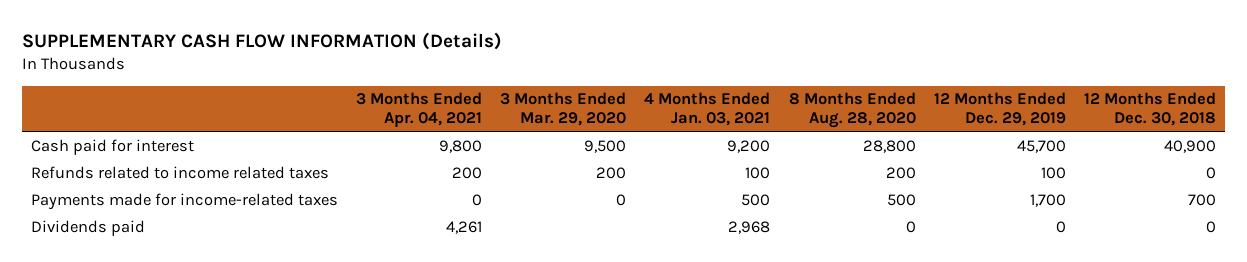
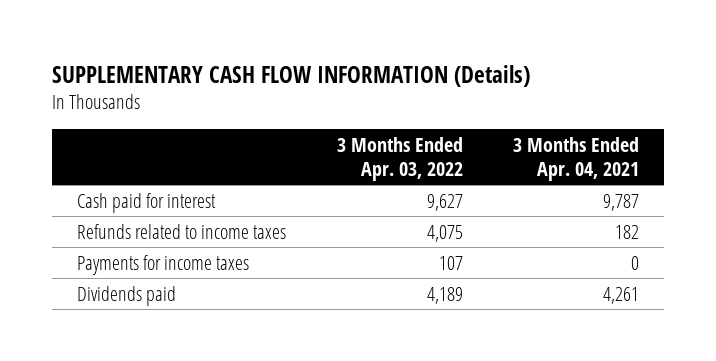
[500,92,627,127] 3 Months Ended Mar. 29, 2020 -> none
[644,92,771,127] 4 Months Ended Jan. 03, 2021 -> none
[788,92,916,129] 8 Months Ended Aug. 28, 2020 -> none
[933,92,1066,127] 12 Months Ended Dec. 29, 2019 -> none
[1084,92,1217,127] 12 Months Ended Dec. 30, 2018 -> none
none -> [336,136,463,181] 3 Months Ended Apr. 03, 2022
[438,139,482,153] 9,800 -> [602,193,639,211] 9,787
[30,165,329,179] Refunds related to income related taxes -> [77,223,287,239] Refunds related to income taxes
[451,166,482,179] 200 -> [614,224,639,239] 182
[30,192,338,210] Payments made for income-related taxes -> [77,254,250,275] Payments for income taxes

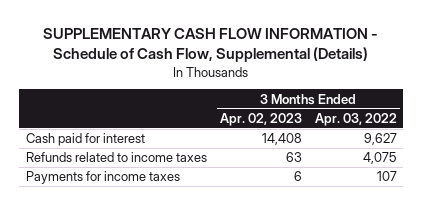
[51,64,530,87] SUPPLEMENTARY CASH FLOW INFORMATION (Details) -> [43,28,379,63] SUPPLEMENTARY CASH FLOW INFORMATION - Schedule of Cash Flow, Supplemental (Details)
[512,136,639,181] 3 Months Ended Apr. 04, 2021 -> none
none -> [219,113,302,127] Apr. 02, 2023
[77,285,177,306] Dividends paid -> none

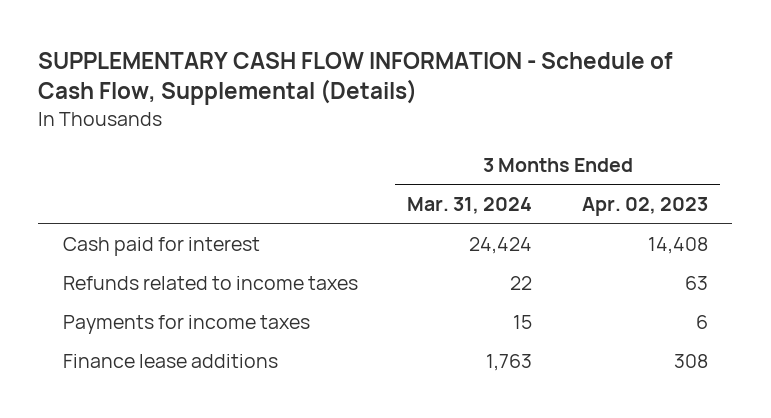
[314,113,397,127] Apr. 03, 2022 -> none
none -> [407,196,533,214] Mar. 31, 2024
none -> [63,353,279,368] Finance lease additions

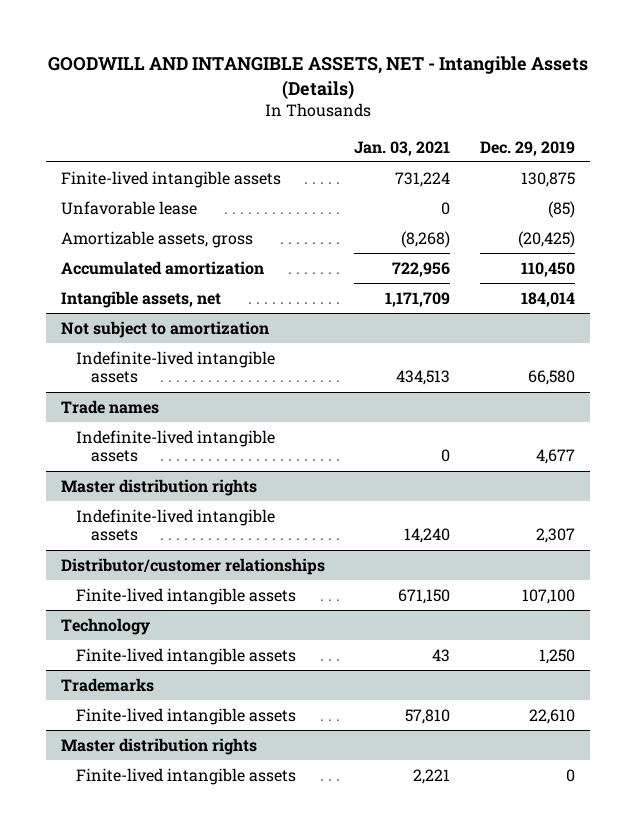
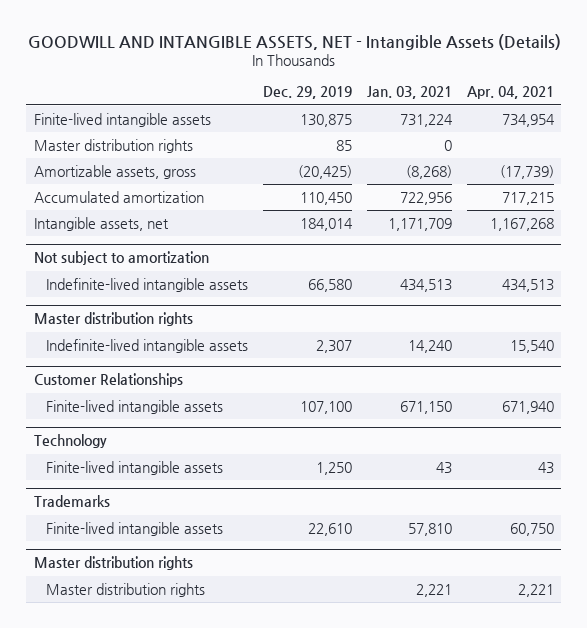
none -> [466,86,554,100] Apr. 04, 2021
[60,200,197,215] Unfavorable lease -> none
none -> [33,138,193,153] Master distribution rights
[60,399,159,414] Trade names -> none
[75,429,275,463] Indefinite-lived intangible assets -> none
[60,557,325,575] Distributor/customer relationships -> [33,373,183,388] Customer Relationships
[75,767,296,785] Finite-lived intangible assets -> none
none -> [46,582,206,597] Master distribution rights

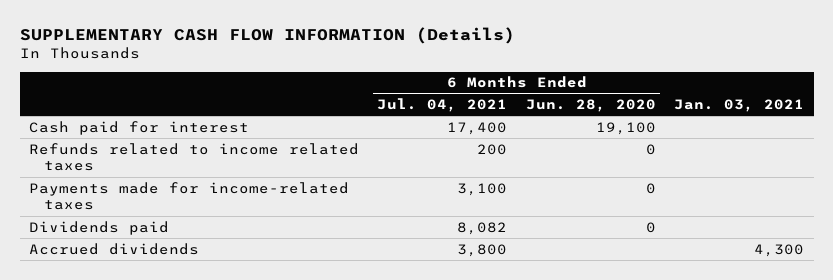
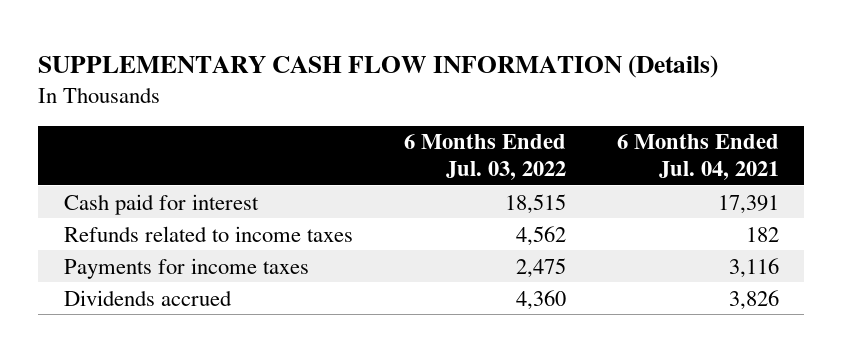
[525,99,656,113] Jun. 28, 2020 -> none
[674,99,805,113] Jan. 03, 2021 -> none
none -> [403,134,566,180] 6 Months Ended Jul. 03, 2022
[28,220,169,235] Dividends paid -> none
[447,121,508,135] 17,400 -> [717,194,779,214] 17,391
[28,142,359,172] Refunds related to income related taxes -> [63,225,353,242] Refunds related to income taxes
[477,143,508,155] 200 -> [745,226,779,242] 182
[28,181,349,211] Payments made for income-related taxes -> [63,257,309,279] Payments for income taxes
[457,182,508,196] 3,100 -> [728,257,779,278] 3,116
[28,242,199,255] Accrued dividends -> [63,289,232,306] Dividends accrued
[457,243,508,257] 3,800 -> [728,289,779,310] 3,826

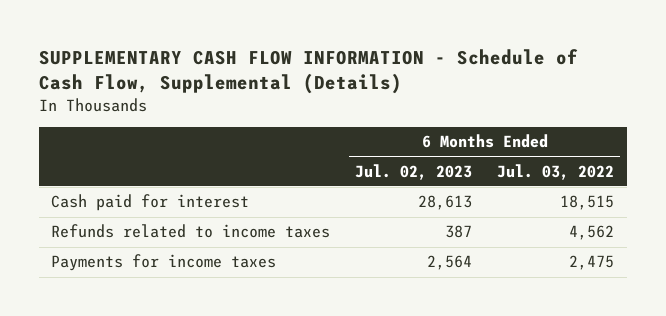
[38,55,719,79] SUPPLEMENTARY CASH FLOW INFORMATION (Details) -> [38,48,578,94] SUPPLEMENTARY CASH FLOW INFORMATION - Schedule of Cash Flow, Supplemental (Details)
[616,134,779,180] 6 Months Ended Jul. 04, 2021 -> none
none -> [355,163,473,180] Jul. 02, 2023
[63,289,232,306] Dividends accrued -> none

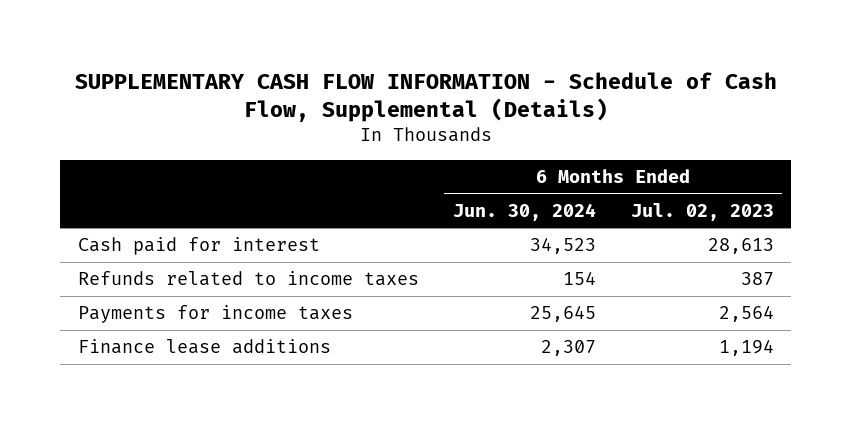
[497,163,615,180] Jul. 03, 2022 -> none
none -> [453,202,597,221] Jun. 30, 2024
none -> [77,339,331,355] Finance lease additions

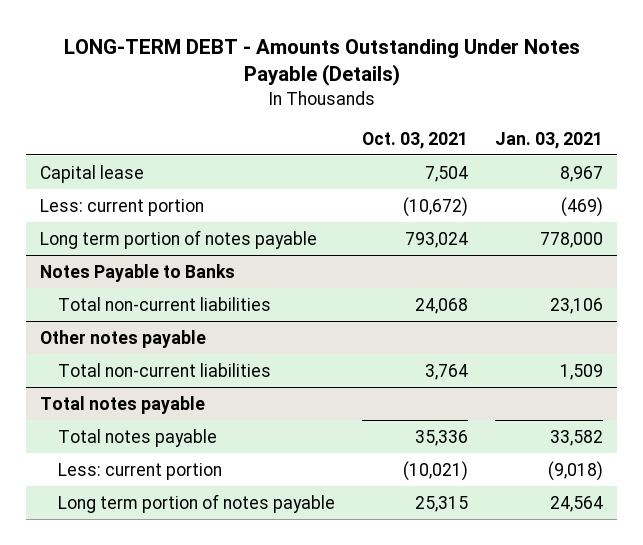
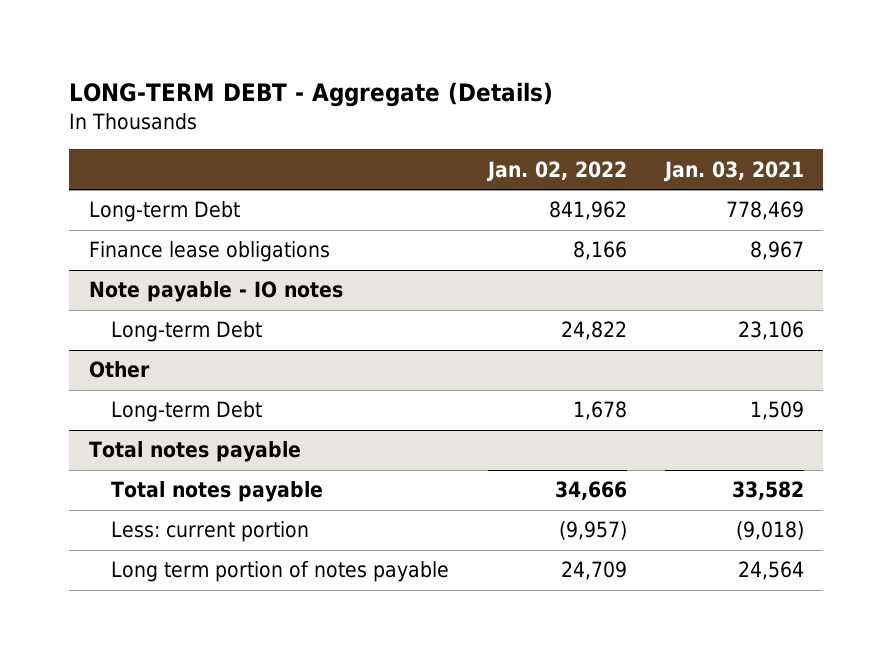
[63,38,580,86] LONG-TERM DEBT - Amounts Outstanding Under Notes Payable (Details) -> [69,82,554,108] LONG-TERM DEBT - Aggregate (Details)
[362,131,469,149] Oct. 03, 2021 -> none
none -> [485,160,627,182] Jan. 02, 2022
[39,198,204,216] Less: current portion -> none
[39,229,317,249] Long term portion of notes payable -> none
none -> [88,201,240,223] Long-term Debt
[39,164,144,183] Capital lease -> [88,241,330,263] Finance lease obligations
[39,263,235,282] Notes Payable to Banks -> [88,281,343,303] Note payable - IO notes
[58,296,272,311] Total non-current liabilities -> [111,321,263,343] Long-term Debt
[39,329,206,348] Other notes payable -> [88,361,150,379] Other
[58,362,272,377] Total non-current liabilities -> [111,401,263,423] Long-term Debt

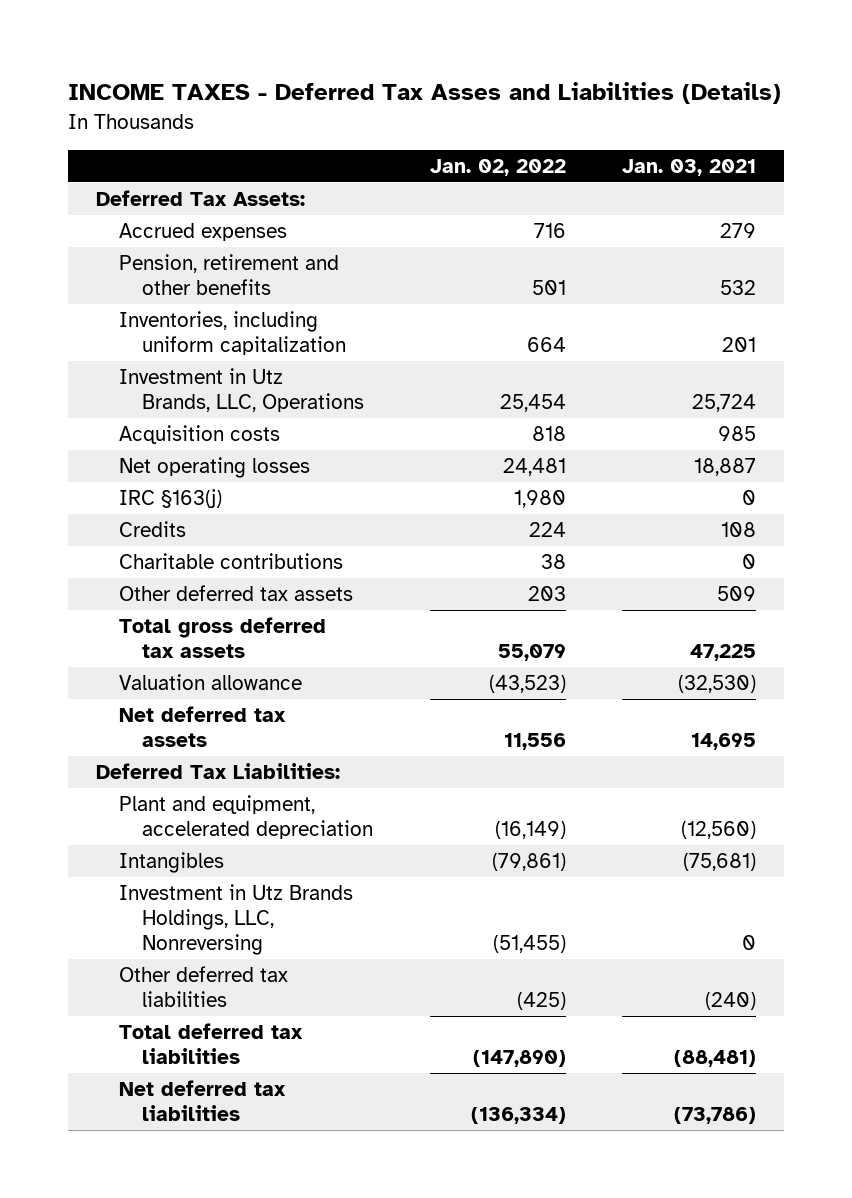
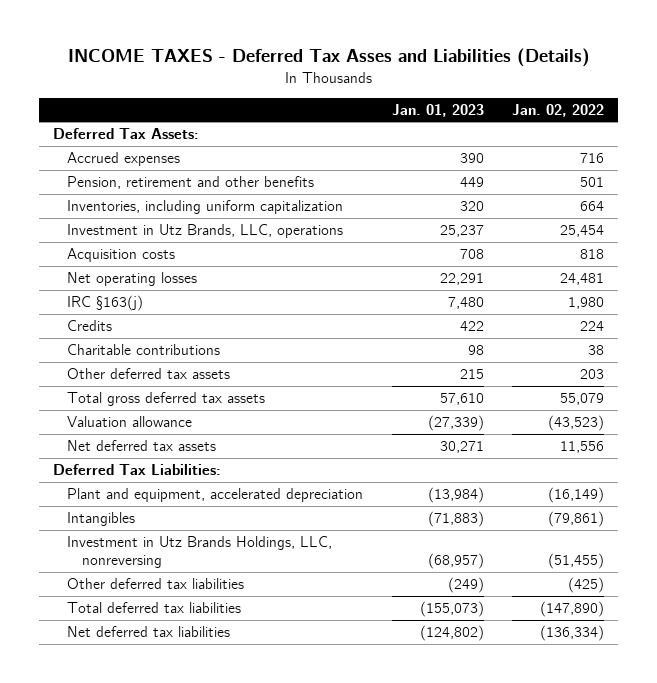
[622,158,757,176] Jan. 03, 2021 -> none
none -> [391,103,484,117] Jan. 01, 2023
[119,368,365,412] Investment in Utz Brands, LLC, Operations -> [67,223,344,238] Investment in Utz Brands, LLC, operations
[119,884,354,955] Investment in Utz Brands Holdings, LLC, Nonreversing -> [67,535,333,568] Investment in Utz Brands Holdings, LLC, nonreversing

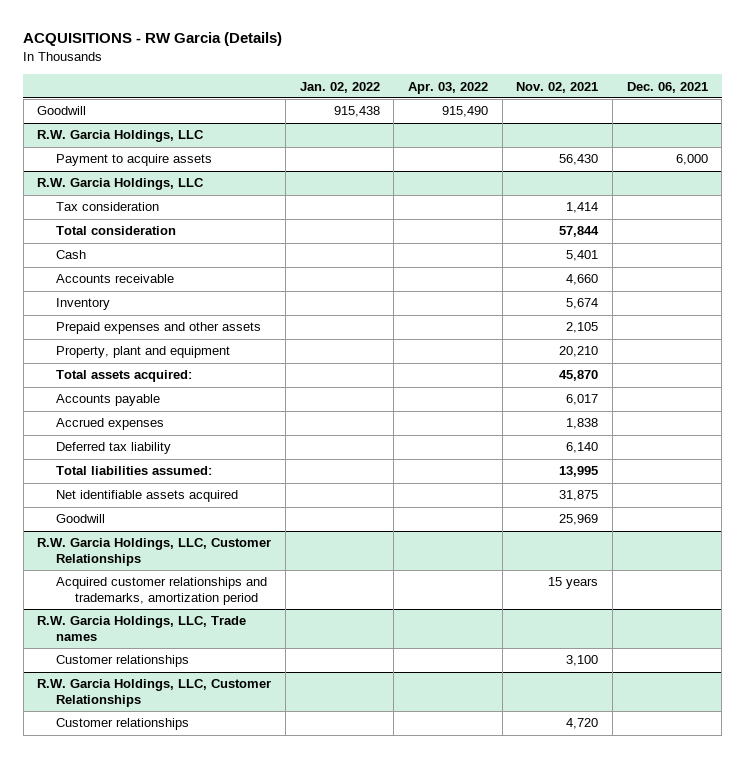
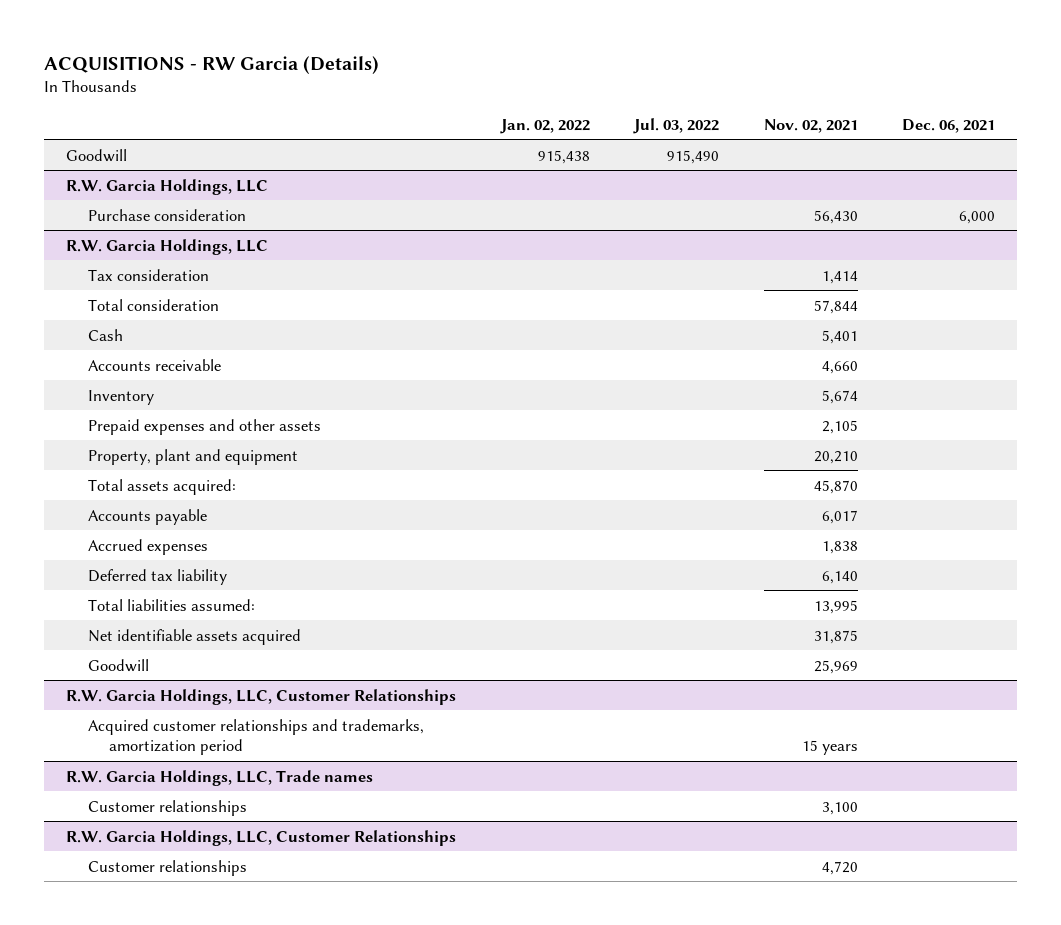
[407,81,488,94] Apr. 03, 2022 -> none
none -> [633,117,720,134] Jul. 03, 2022
[56,154,213,167] Payment to acquire assets -> [87,208,246,221] Purchase consideration

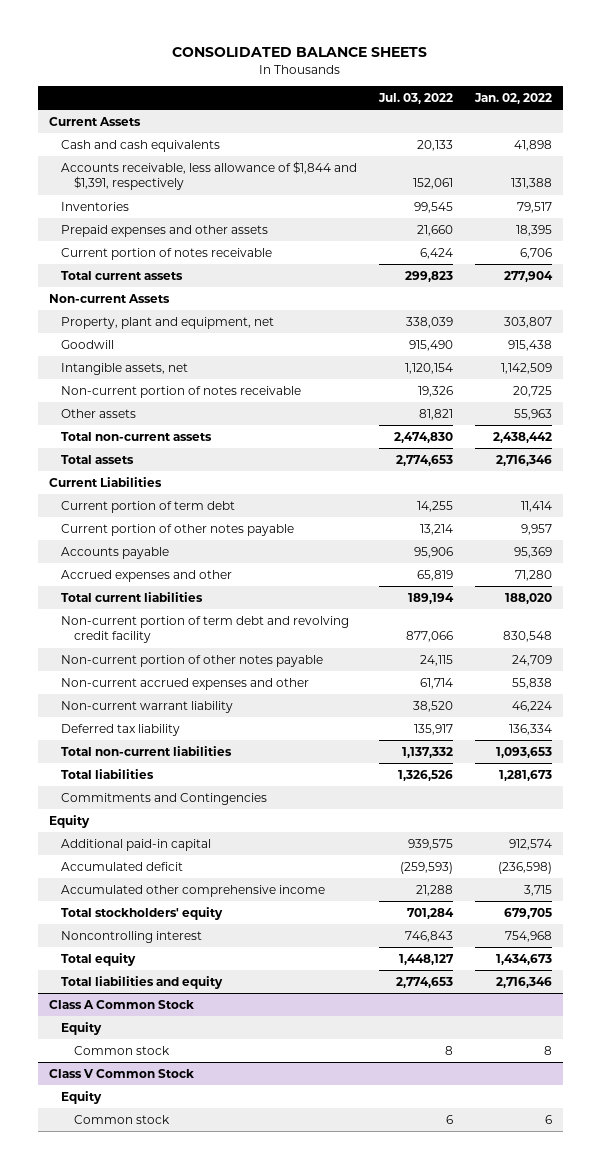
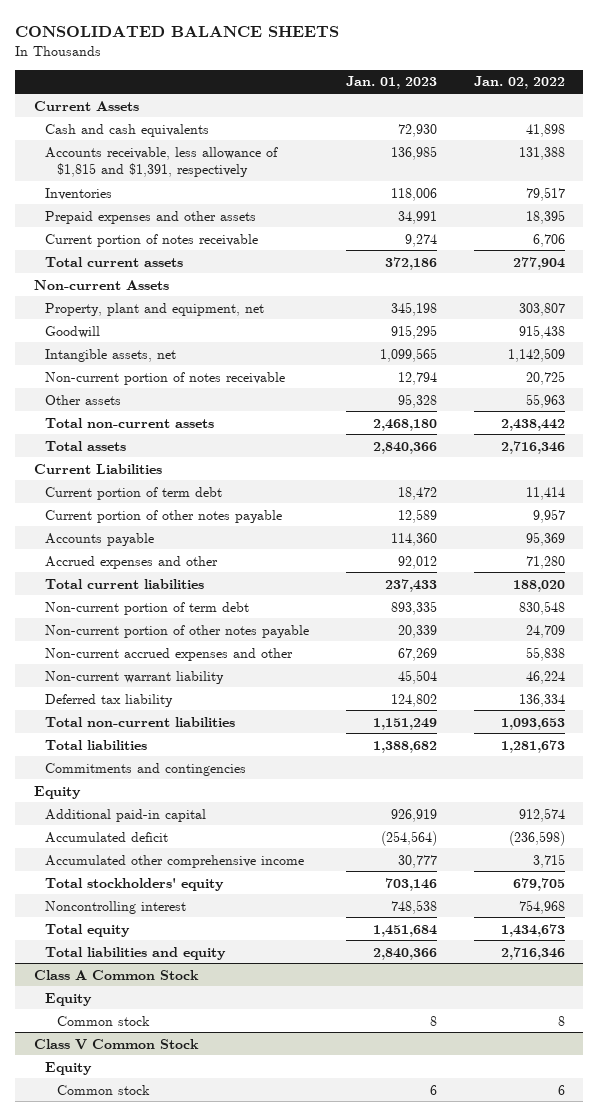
[378,92,454,104] Jul. 03, 2022 -> none
none -> [345,76,437,90] Jan. 01, 2023
[61,161,358,191] Accounts receivable, less allowance of $1,844 and $1,391, respectively -> [45,146,279,177] Accounts receivable, less allowance of $1,815 and $1,391, respectively
[61,616,350,644] Non-current portion of term debt and revolving credit facility -> [45,601,250,615] Non-current portion of term debt
[61,793,268,806] Commitments and Contingencies -> [45,762,247,776] Commitments and contingencies

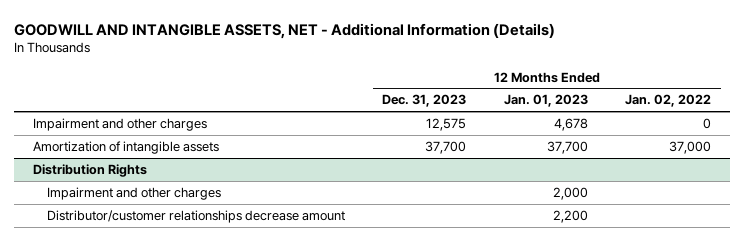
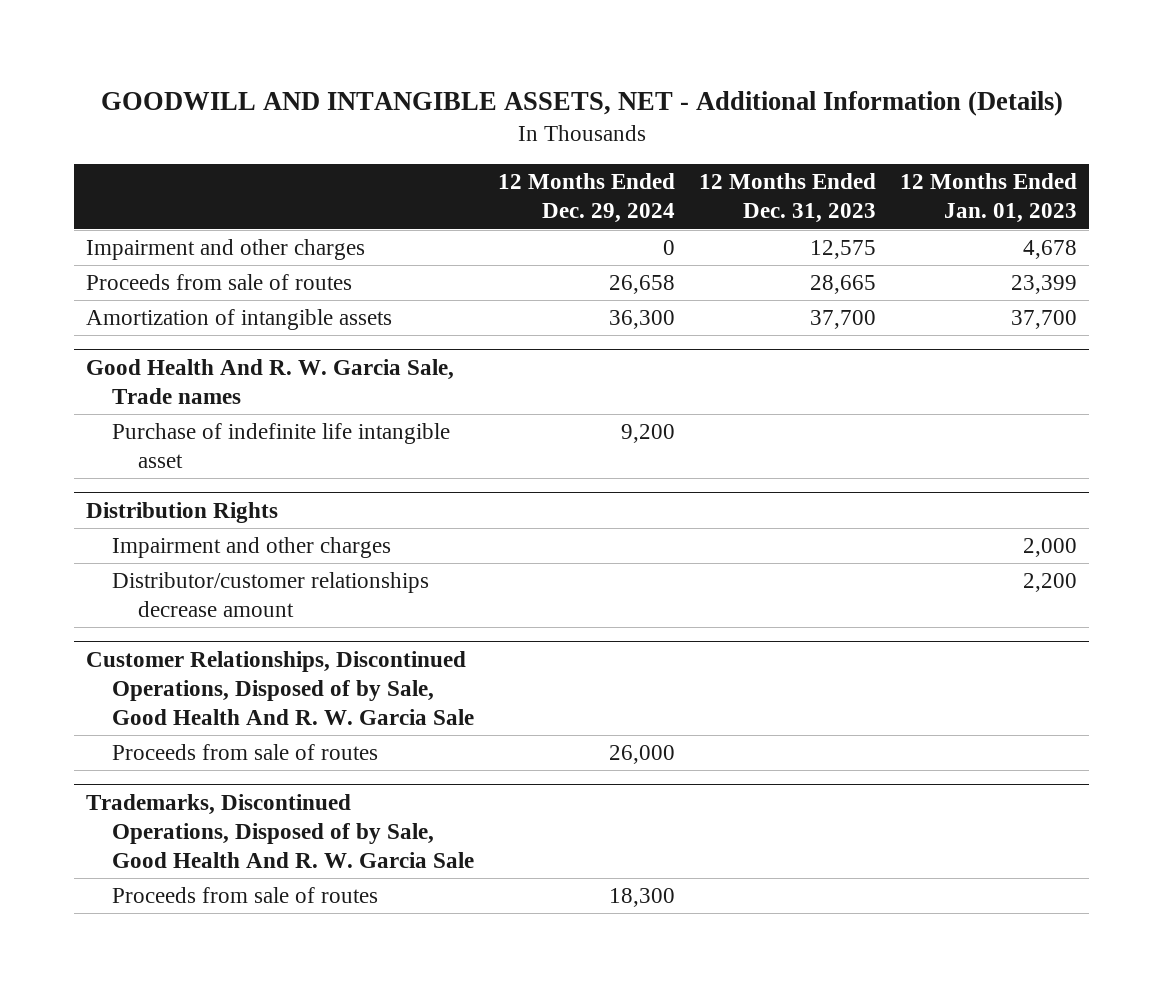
[625,94,712,108] Jan. 02, 2022 -> none
none -> [498,173,676,224] 12 Months Ended Dec. 29, 2024
none -> [86,274,353,291] Proceeds from sale of routes
none -> [86,358,455,404] Good Health And R. W. Garcia Sale, Trade names
none -> [112,423,451,469] Purchase of indefinite life intangible asset
none -> [86,650,475,725] Customer Relationships, Discontinued Operations, Disposed of by Sale, Good Health And R. W. Garcia Sale
none -> [112,744,379,761] Proceeds from sale of routes
none -> [86,793,475,868] Trademarks, Discontinued Operations, Disposed of by Sale, Good Health And R. W. Garcia Sale
none -> [112,887,379,904] Proceeds from sale of routes

